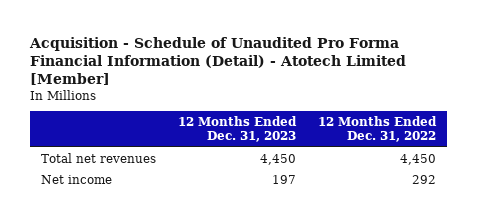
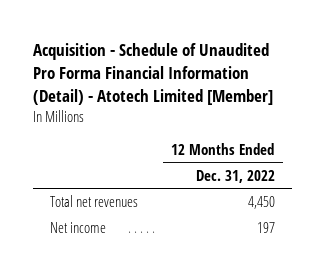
[177,116,297,143] 12 Months Ended Dec. 31, 2023 -> none
[412,174,437,184] 292 -> [256,222,275,234] 197

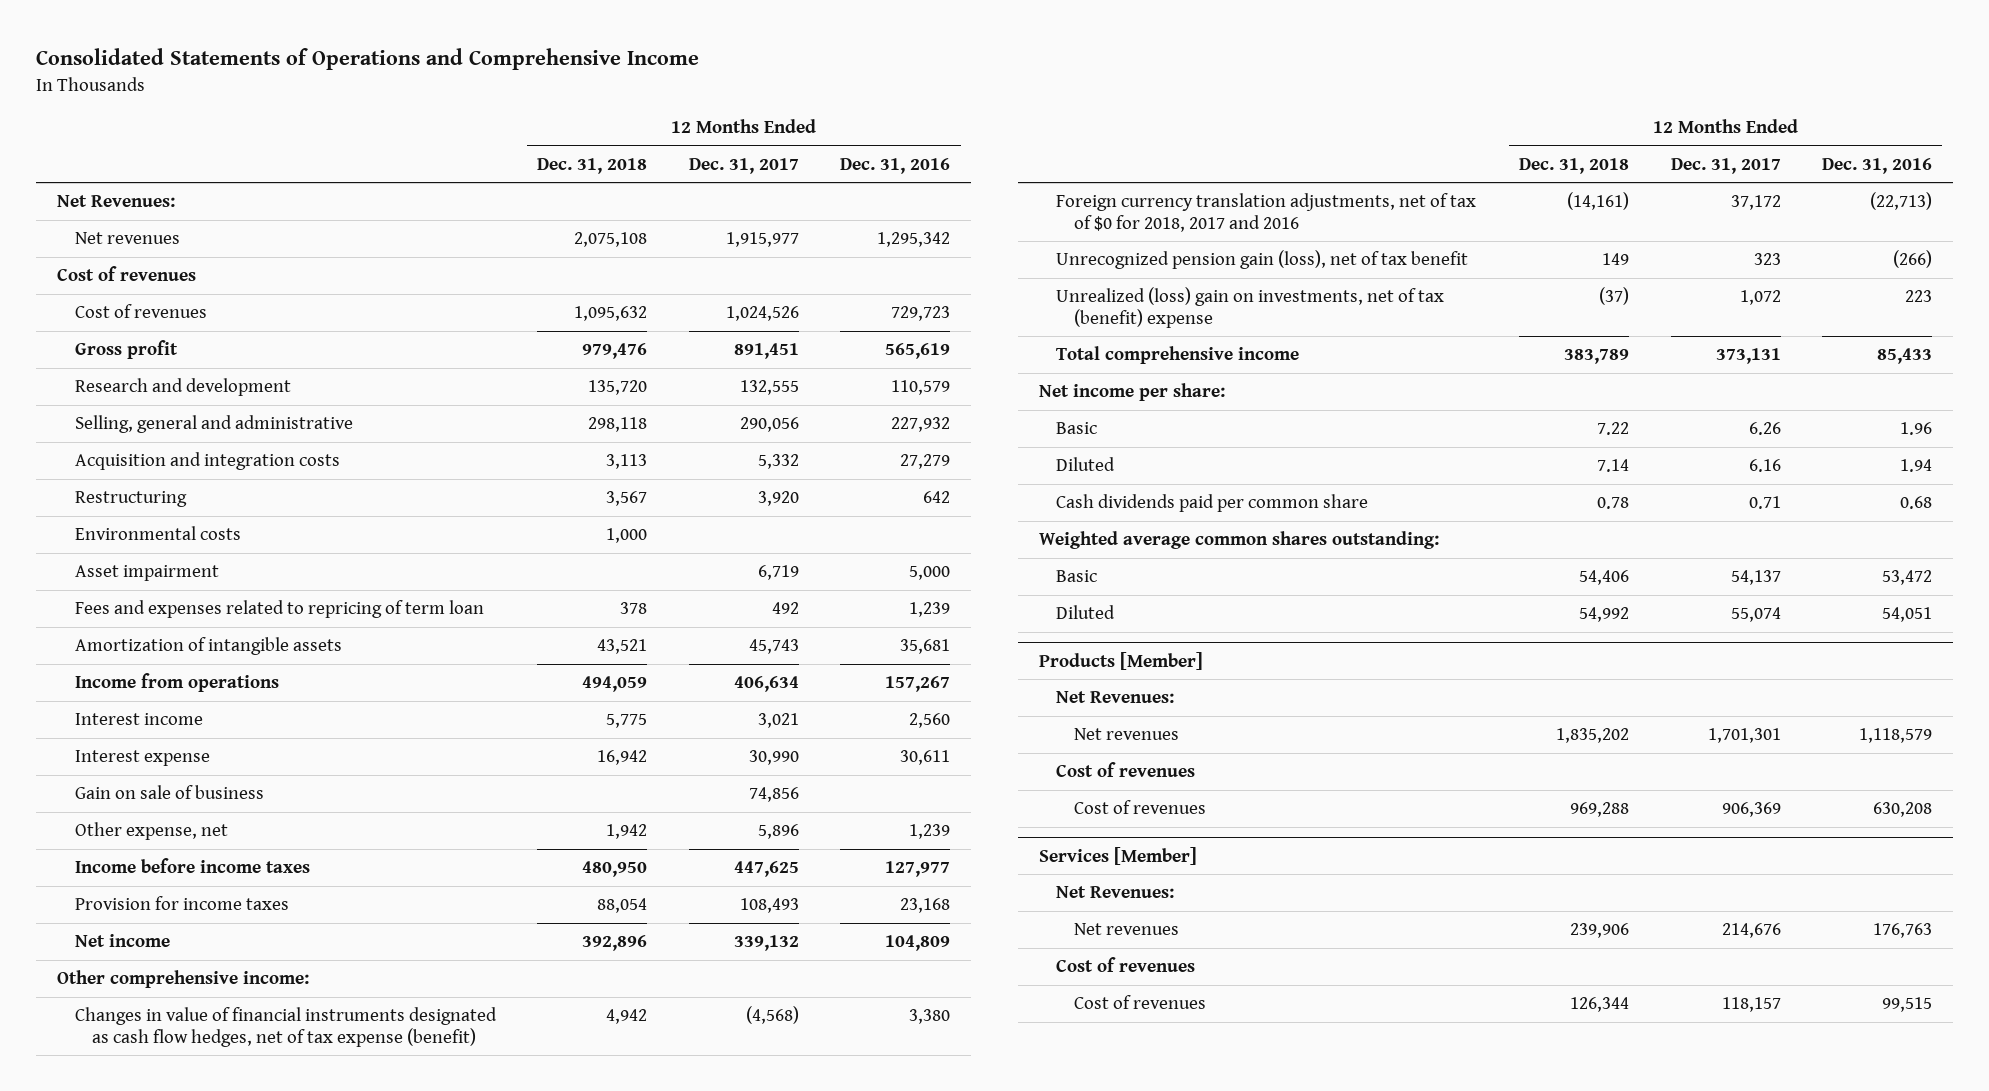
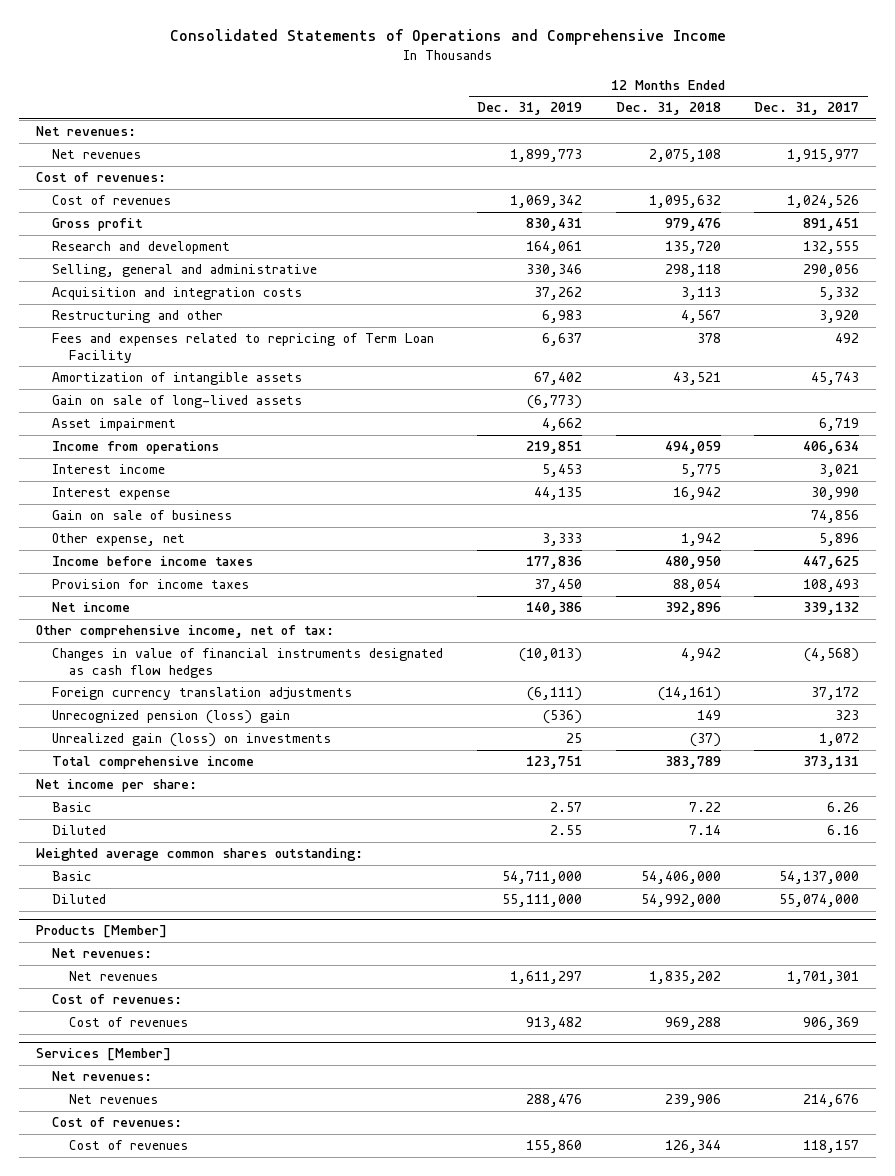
[840,158,951,175] Dec. 31, 2016 -> none
none -> [477,102,583,116] Dec. 31, 2019
[56,195,175,208] Net Revenues: -> [35,126,136,137] Net revenues:
[56,266,196,282] Cost of revenues -> [35,172,166,183] Cost of revenues:
[74,491,187,508] Restructuring -> none
[74,526,241,541] Environmental costs -> none
none -> [52,310,224,324] Restructuring and other
[74,600,484,619] Fees and expenses related to repricing of term loan -> [52,333,435,363] Fees and expenses related to repricing of Term Loan Facility
none -> [52,395,303,409] Gain on sale of long-lived assets
[74,565,219,582] Asset impairment -> [52,418,177,432] Asset impairment
[56,970,309,989] Other comprehensive income: -> [35,625,334,639] Other comprehensive income, net of tax:
[74,1007,497,1047] Changes in value of financial instruments designated as cash flow hedges, net of tax expense (benefit) -> [52,648,444,678] Changes in value of financial instruments designated as cash flow hedges
[1056,193,1477,232] Foreign currency translation adjustments, net of tax of $0 for 2018, 2017 and 2016 -> [52,687,353,701] Foreign currency translation adjustments
[1056,250,1469,270] Unrecognized pension gain (loss), net of tax benefit -> [52,710,291,725] Unrecognized pension (loss) gain
[1056,287,1445,328] Unrealized (loss) gain on investments, net of tax (benefit) expense -> [52,733,332,748] Unrealized gain (loss) on investments
[1056,494,1369,513] Cash dividends paid per common share -> none
[1578,570,1629,586] 54,406 -> [640,871,721,885] 54,406,000
[1730,570,1781,586] 54,137 -> [779,871,860,885] 54,137,000
[1578,607,1629,623] 54,992 -> [640,894,721,908] 54,992,000
[1730,607,1781,623] 55,074 -> [779,894,860,908] 55,074,000
[1056,691,1175,704] Net Revenues: -> [52,948,153,959] Net revenues:
[1056,762,1196,778] Cost of revenues -> [52,994,183,1005] Cost of revenues:
[1056,886,1175,899] Net Revenues: -> [52,1071,153,1082] Net revenues:
[1056,957,1196,973] Cost of revenues -> [52,1117,183,1128] Cost of revenues:

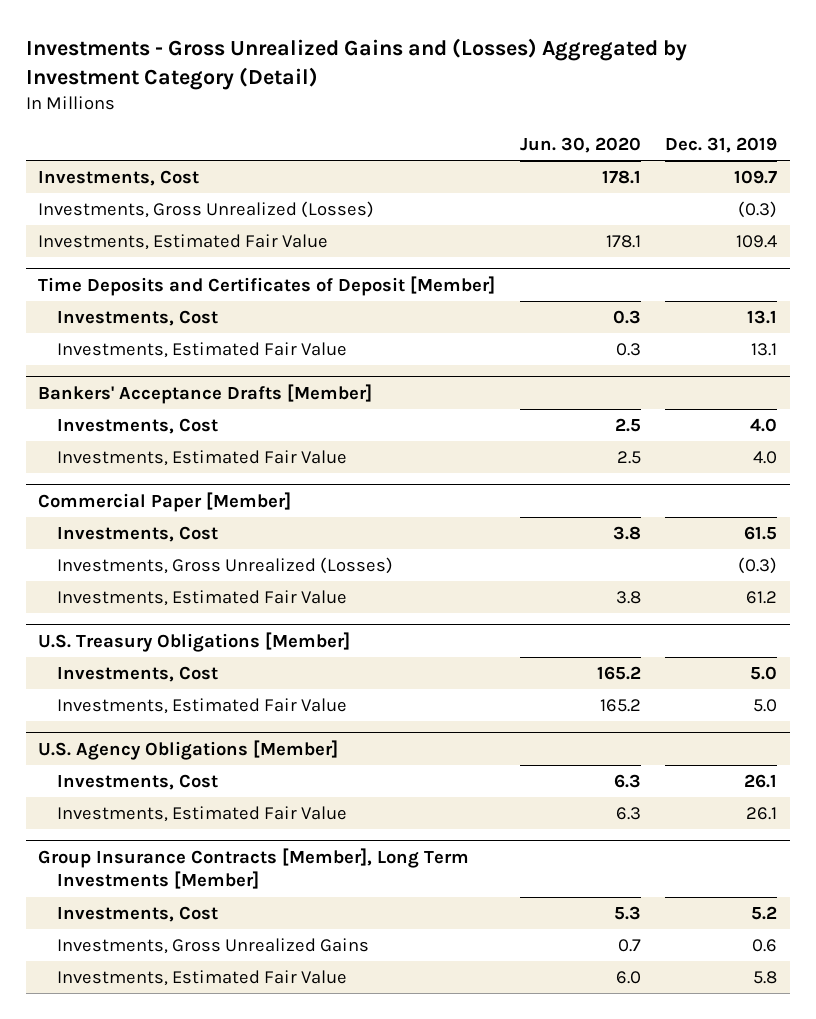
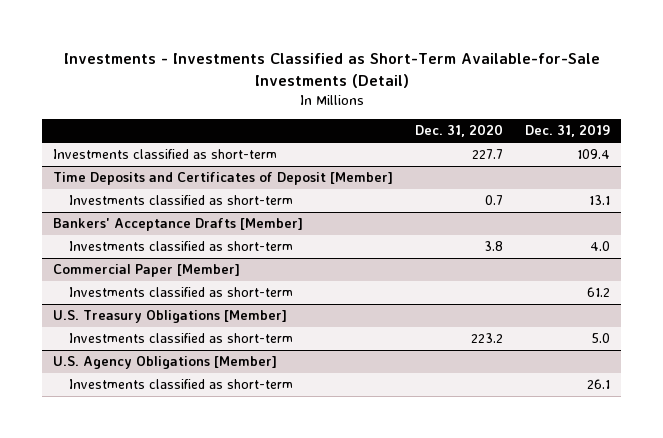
[25,37,687,91] Investments - Gross Unrealized Gains and (Losses) Aggregated by Investment Category (Detail) -> [63,52,600,88] Investments - Investments Classified as Short-Term Available-for-Sale Investments (Detail)
[519,136,641,153] Jun. 30, 2020 -> none
none -> [415,124,504,138] Dec. 31, 2020
[38,170,200,187] Investments, Cost -> none
[38,201,375,219] Investments, Gross Unrealized (Losses) -> none
[38,234,329,251] Investments, Estimated Fair Value -> [53,149,278,160] Investments classified as short-term
[57,310,219,327] Investments, Cost -> none
[57,342,348,359] Investments, Estimated Fair Value -> [68,195,293,206] Investments classified as short-term
[57,418,219,435] Investments, Cost -> none
[57,450,348,467] Investments, Estimated Fair Value -> [68,241,293,252] Investments classified as short-term
[57,526,219,543] Investments, Cost -> none
[57,557,394,575] Investments, Gross Unrealized (Losses) -> none
[57,590,348,607] Investments, Estimated Fair Value -> [68,287,293,298] Investments classified as short-term
[57,666,219,683] Investments, Cost -> none
[57,698,348,715] Investments, Estimated Fair Value -> [68,333,293,344] Investments classified as short-term
[57,774,219,791] Investments, Cost -> none
[38,847,470,890] Group Insurance Contracts [Member], Long Term Investments [Member] -> none
[57,906,219,923] Investments, Cost -> none
[57,938,370,955] Investments, Gross Unrealized Gains -> none
[57,970,348,987] Investments, Estimated Fair Value -> none
[57,806,348,823] Investments, Estimated Fair Value -> [68,379,293,390] Investments classified as short-term

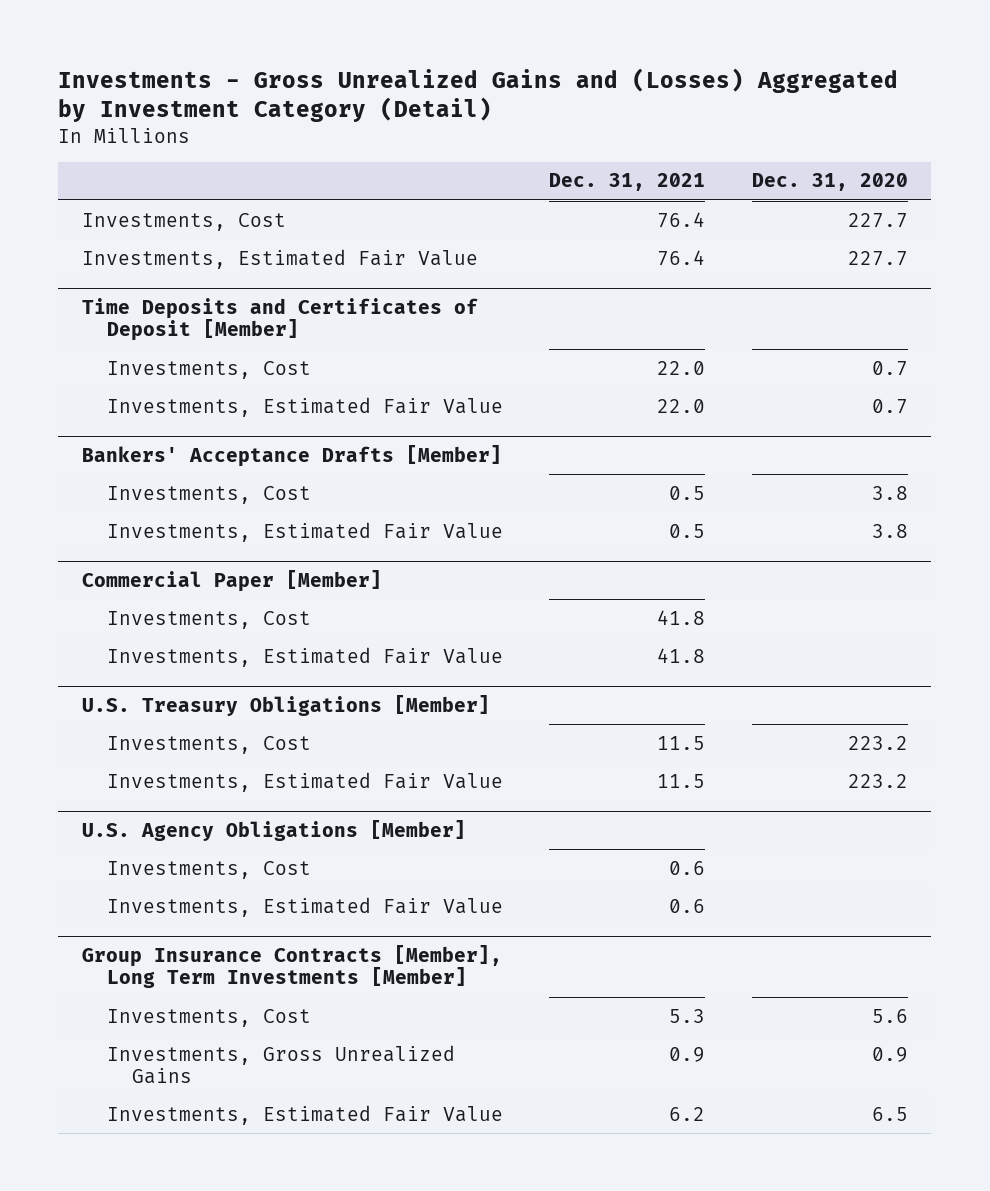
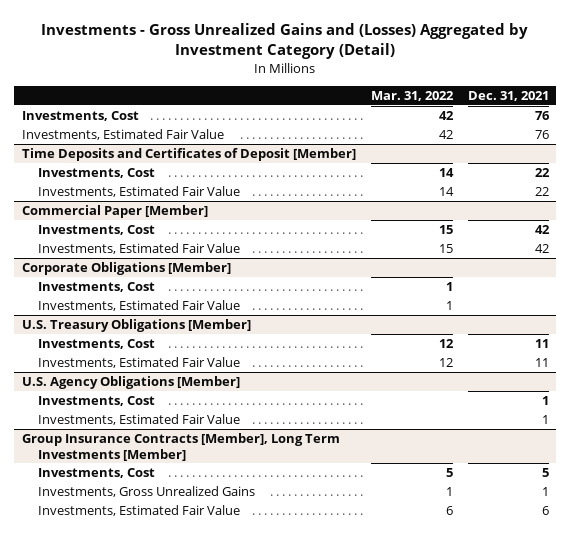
[752,173,909,192] Dec. 31, 2020 -> none
none -> [370,90,454,101] Mar. 31, 2022
[657,211,706,228] 76.4 -> [534,111,550,121] 76
[657,249,706,266] 76.4 -> [534,130,549,140] 76
[81,444,502,467] Bankers' Acceptance Drafts [Member] -> none
[106,485,311,504] Investments, Cost -> none
[106,521,503,542] Investments, Estimated Fair Value -> none
[657,360,706,375] 22.0 -> [534,168,550,178] 22
[657,398,706,413] 22.0 -> [534,187,549,197] 22
[657,609,706,625] 41.8 -> [534,225,550,235] 42
[657,647,706,663] 41.8 -> [534,244,549,254] 42
none -> [21,262,231,276] Corporate Obligations [Member]
none -> [38,282,156,293] Investments, Cost
none -> [38,300,241,312] Investments, Estimated Fair Value
[657,735,706,750] 11.5 -> [534,339,549,349] 11
[657,773,706,788] 11.5 -> [534,358,549,368] 11
[669,860,706,875] 0.6 -> [541,396,549,406] 1
[669,898,706,913] 0.6 -> [541,415,549,425] 1
[669,1008,706,1023] 5.3 -> [541,468,549,478] 5
[669,1046,706,1062] 0.9 -> [541,487,549,497] 1
[669,1106,706,1121] 6.2 -> [541,506,549,516] 6

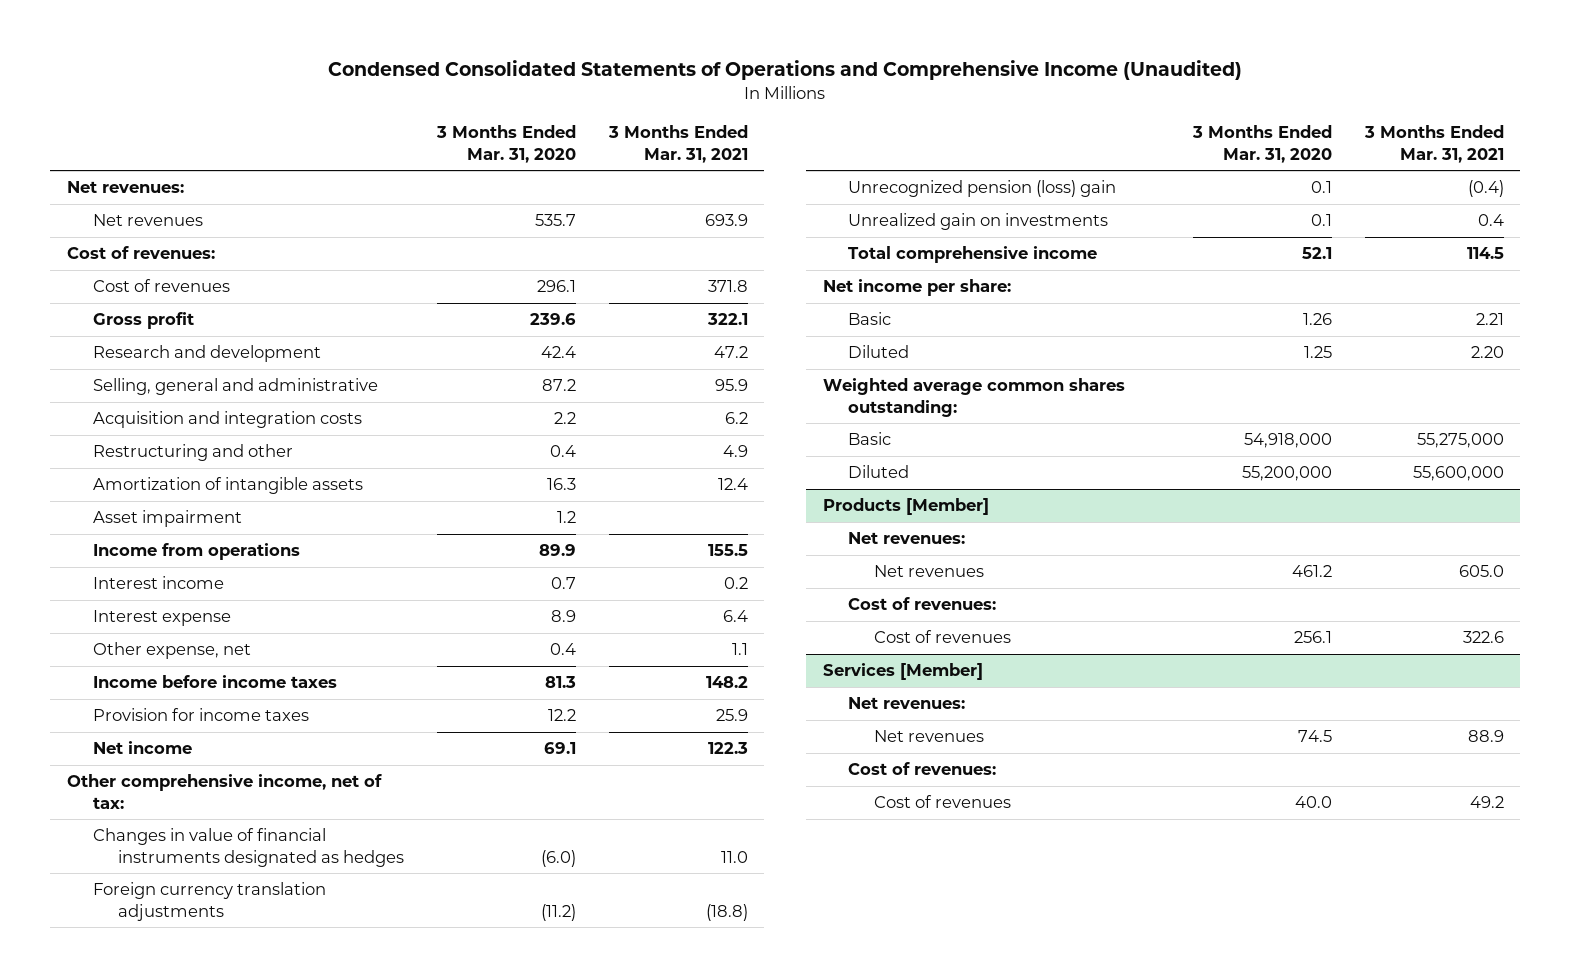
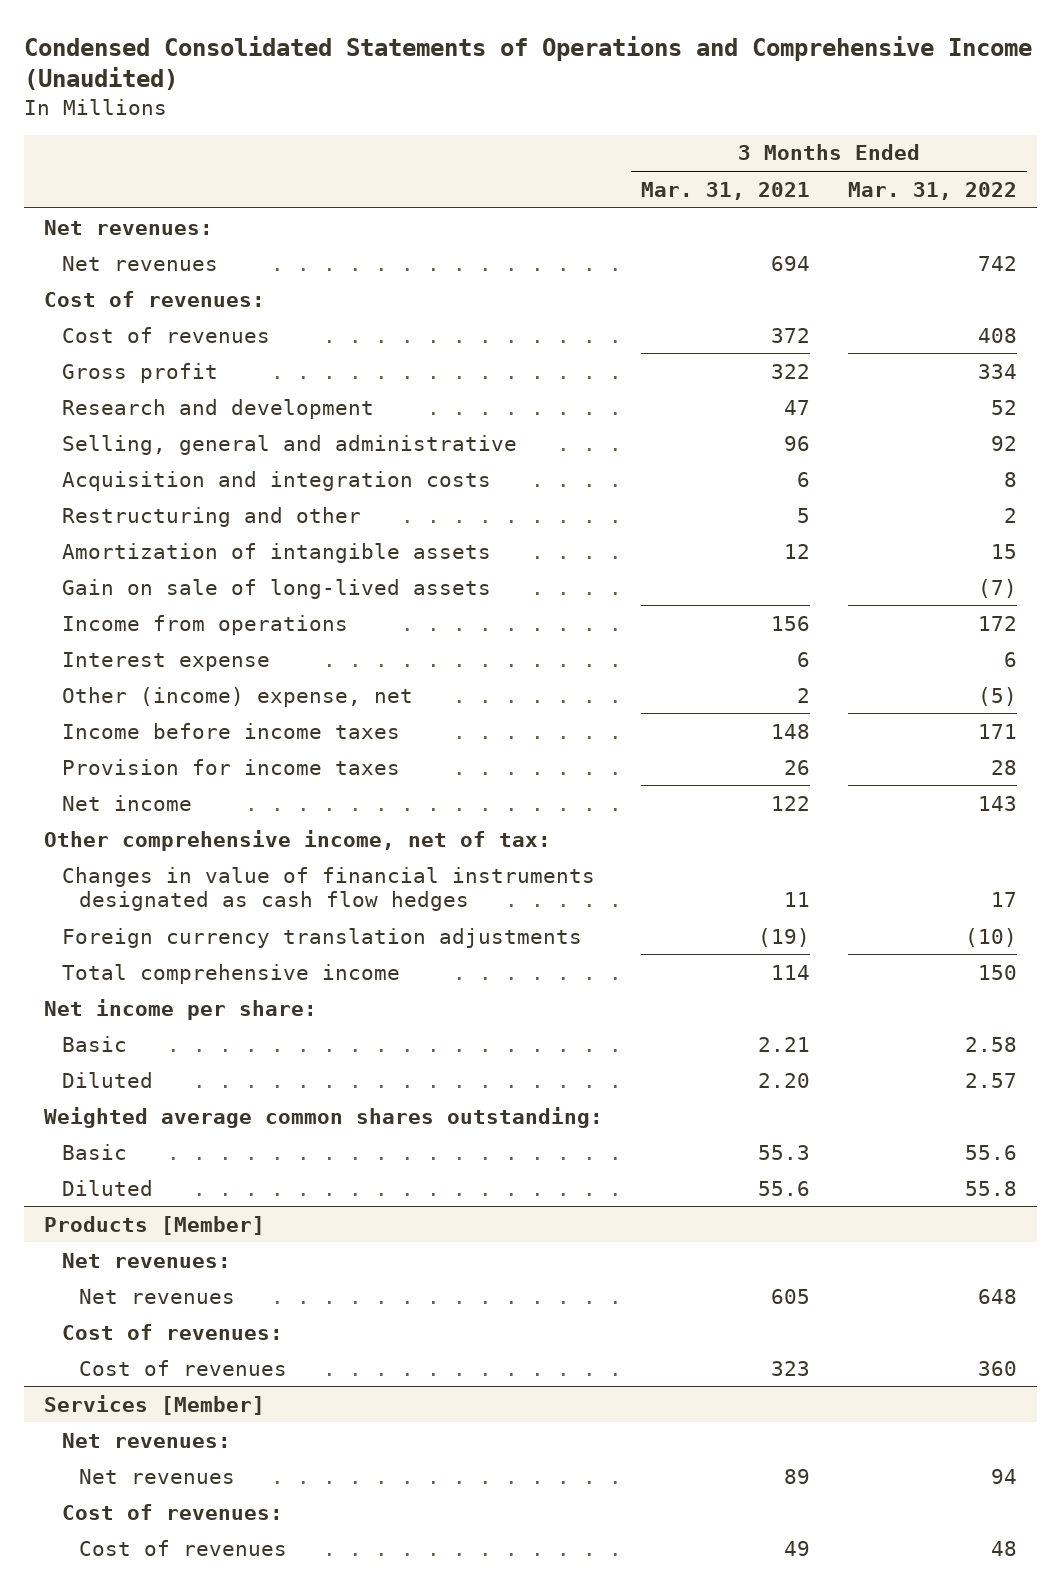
[436,124,577,163] 3 Months Ended Mar. 31, 2020 -> none
none -> [848,181,1018,200] Mar. 31, 2022
[704,214,748,227] 693.9 -> [771,255,811,271] 694
[92,510,242,528] Asset impairment -> none
[92,576,224,590] Interest income -> none
[707,280,748,293] 371.8 -> [771,327,811,343] 372
[706,313,748,326] 322.1 -> [771,363,811,379] 322
[713,346,748,359] 47.2 -> [784,399,811,415] 47
[714,379,748,392] 95.9 -> [784,435,811,451] 96
[724,412,748,425] 6.2 -> [797,471,811,487] 6
[722,445,748,458] 4.9 -> [797,507,811,523] 5
[717,478,748,491] 12.4 -> [784,543,811,559] 12
none -> [61,578,491,599] Gain on sale of long-lived assets
[707,544,748,557] 155.5 -> [771,615,811,631] 156
[722,610,748,623] 6.4 -> [797,651,811,667] 6
[92,642,251,660] Other expense, net -> [61,686,413,707] Other (income) expense, net
[731,643,748,656] 1.1 -> [797,687,811,703] 2
[705,676,748,689] 148.2 -> [771,723,811,739] 148
[715,709,748,722] 25.9 -> [784,759,811,775] 26
[707,742,748,755] 122.3 -> [771,795,811,811] 122
[848,180,1117,198] Unrecognized pension (loss) gain -> none
[848,213,1109,231] Unrealized gain on investments -> none
[92,828,405,867] Changes in value of financial instruments designated as hedges -> [61,866,595,912] Changes in value of financial instruments designated as cash flow hedges
[720,850,748,863] 11.0 -> [784,892,811,908] 11
[705,903,748,921] (18.8) -> [758,927,811,947] (19)
[1466,247,1504,260] 114.5 -> [771,964,811,980] 114
[1416,433,1504,449] 55,275,000 -> [758,1144,811,1160] 55.3
[1412,466,1504,482] 55,600,000 -> [758,1180,811,1196] 55.6
[1458,565,1504,578] 605.0 -> [771,1288,811,1304] 605
[1462,631,1504,644] 322.6 -> [771,1360,811,1376] 323
[1467,730,1504,743] 88.9 -> [784,1468,811,1484] 89
[1469,796,1504,809] 49.2 -> [784,1540,811,1556] 49

